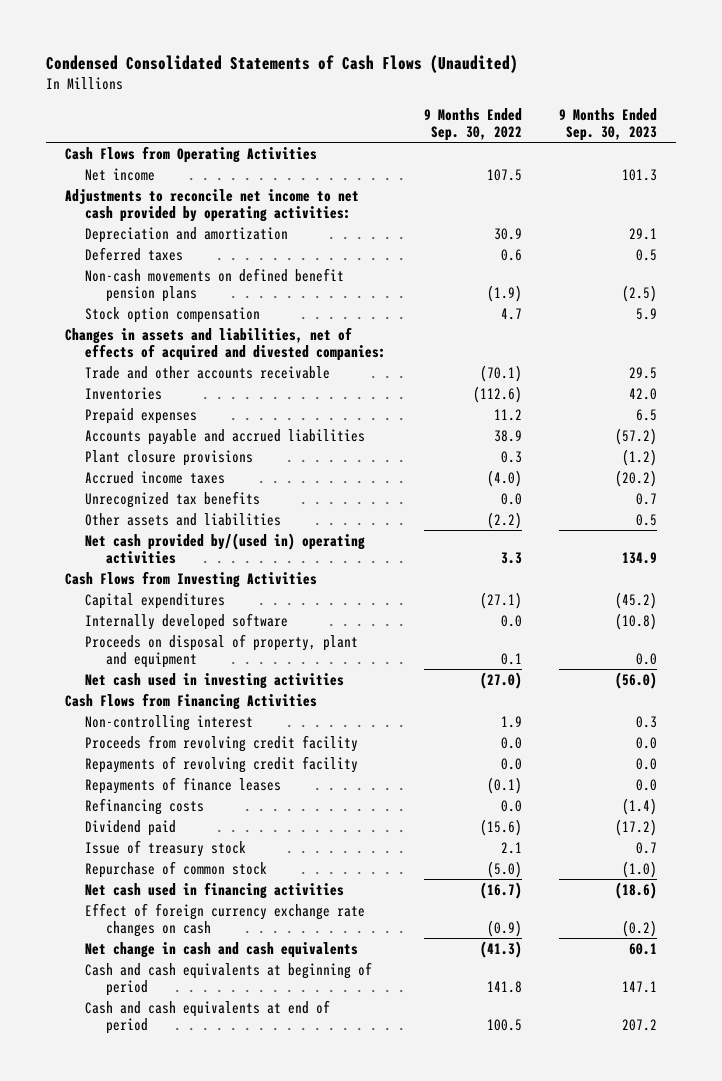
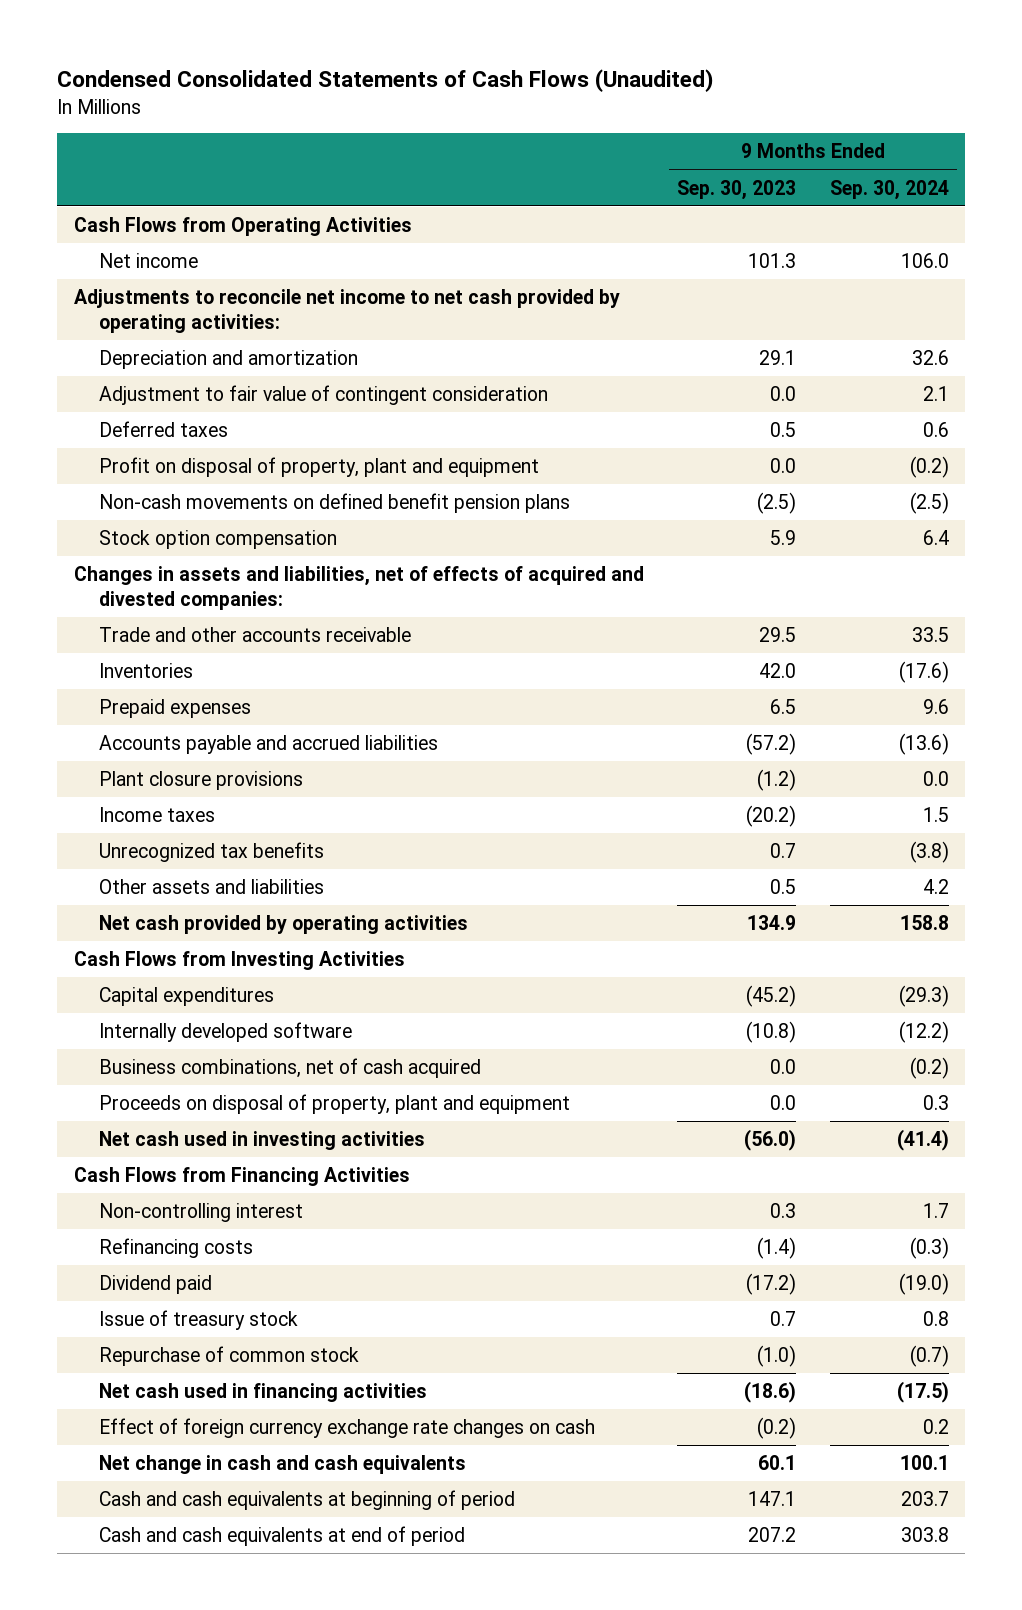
[423,107,522,141] 9 Months Ended Sep. 30, 2022 -> none
none -> [829,179,949,200] Sep. 30, 2024
none -> [99,385,549,406] Adjustment to fair value of contingent consideration
none -> [99,457,540,478] Profit on disposal of property, plant and equipment
[85,470,226,484] Accrued income taxes -> [99,807,216,823] Income taxes
[85,532,366,564] Net cash provided by/(used in) operating activities -> [99,915,469,935] Net cash provided by operating activities
none -> [99,1058,482,1079] Business combinations, net of cash acquired
[85,734,359,752] Proceeds from revolving credit facility -> none
[85,755,359,773] Repayments of revolving credit facility -> none
[85,776,282,794] Repayments of finance leases -> none

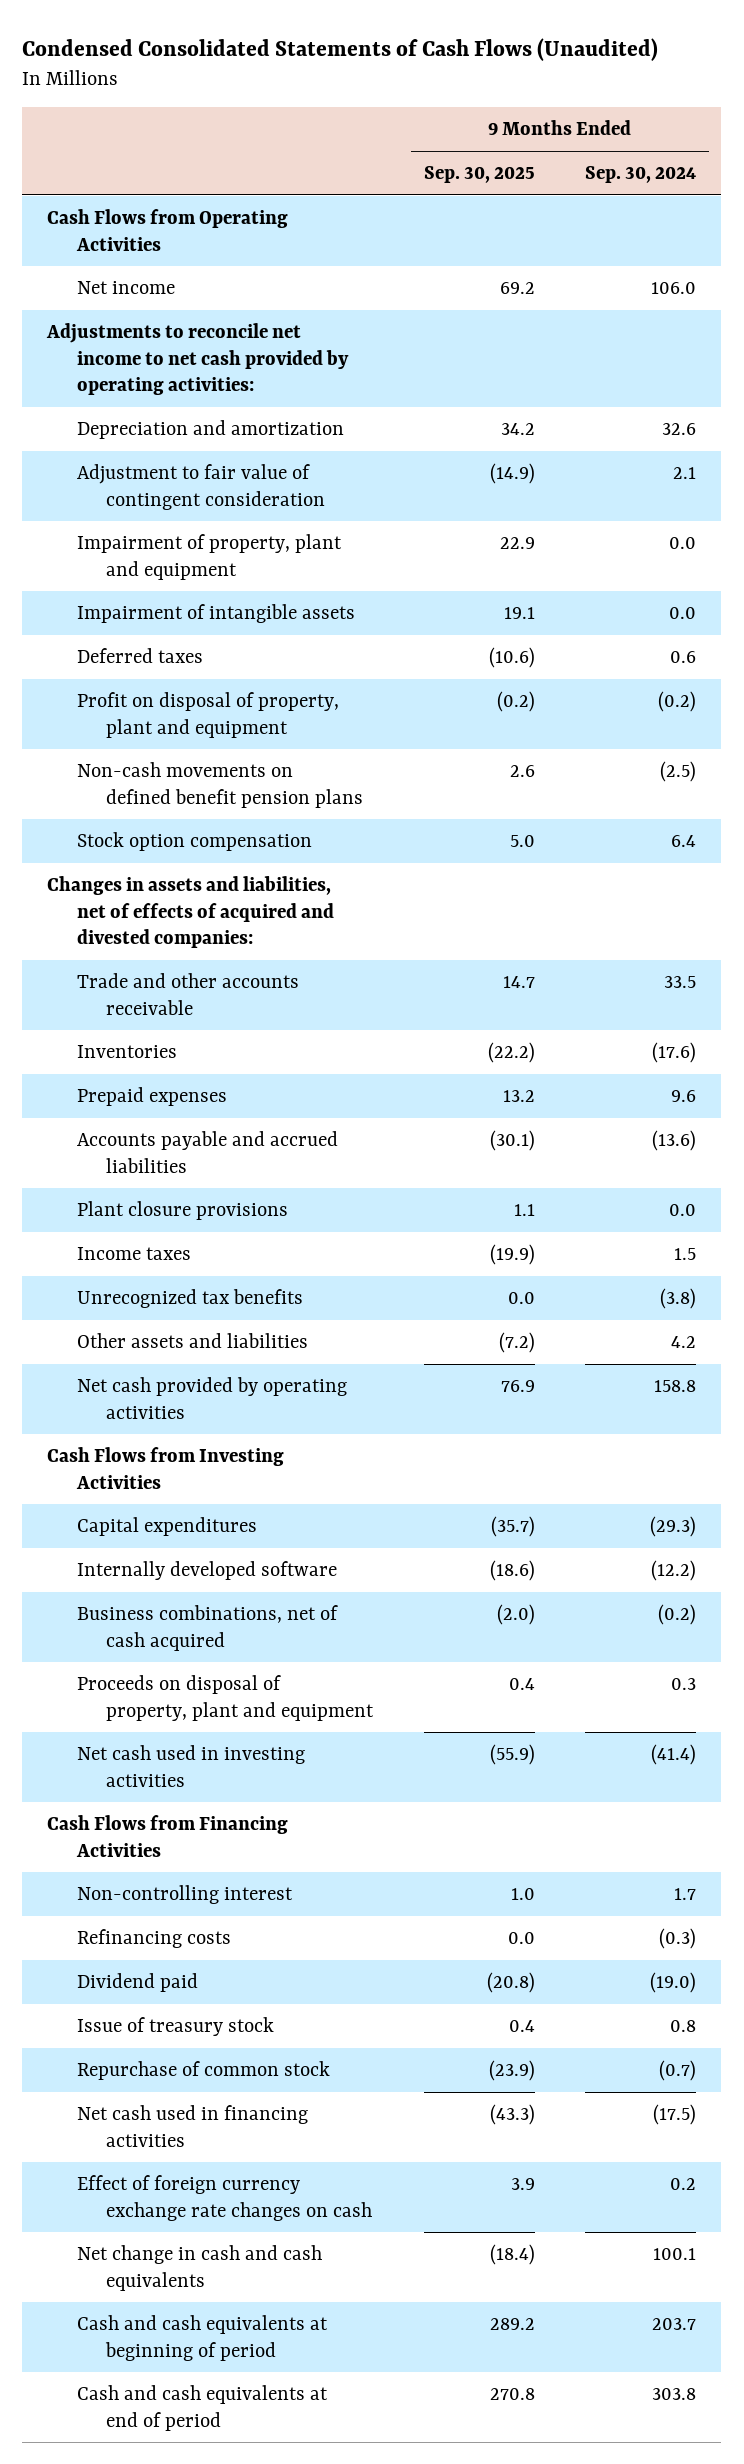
[677,179,797,200] Sep. 30, 2023 -> none
none -> [423,166,535,184] Sep. 30, 2025
none -> [76,534,342,580] Impairment of property, plant and equipment
none -> [76,604,355,624] Impairment of intangible assets

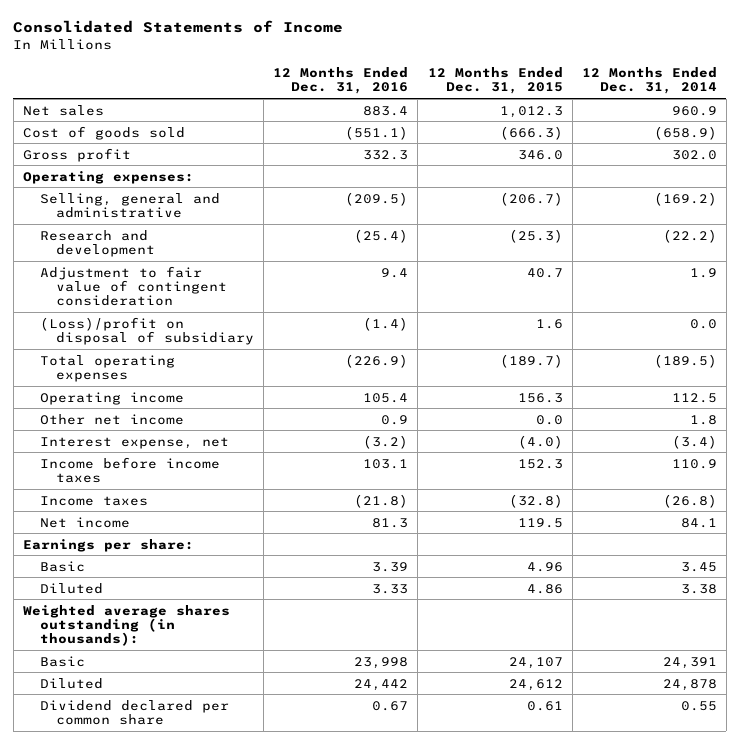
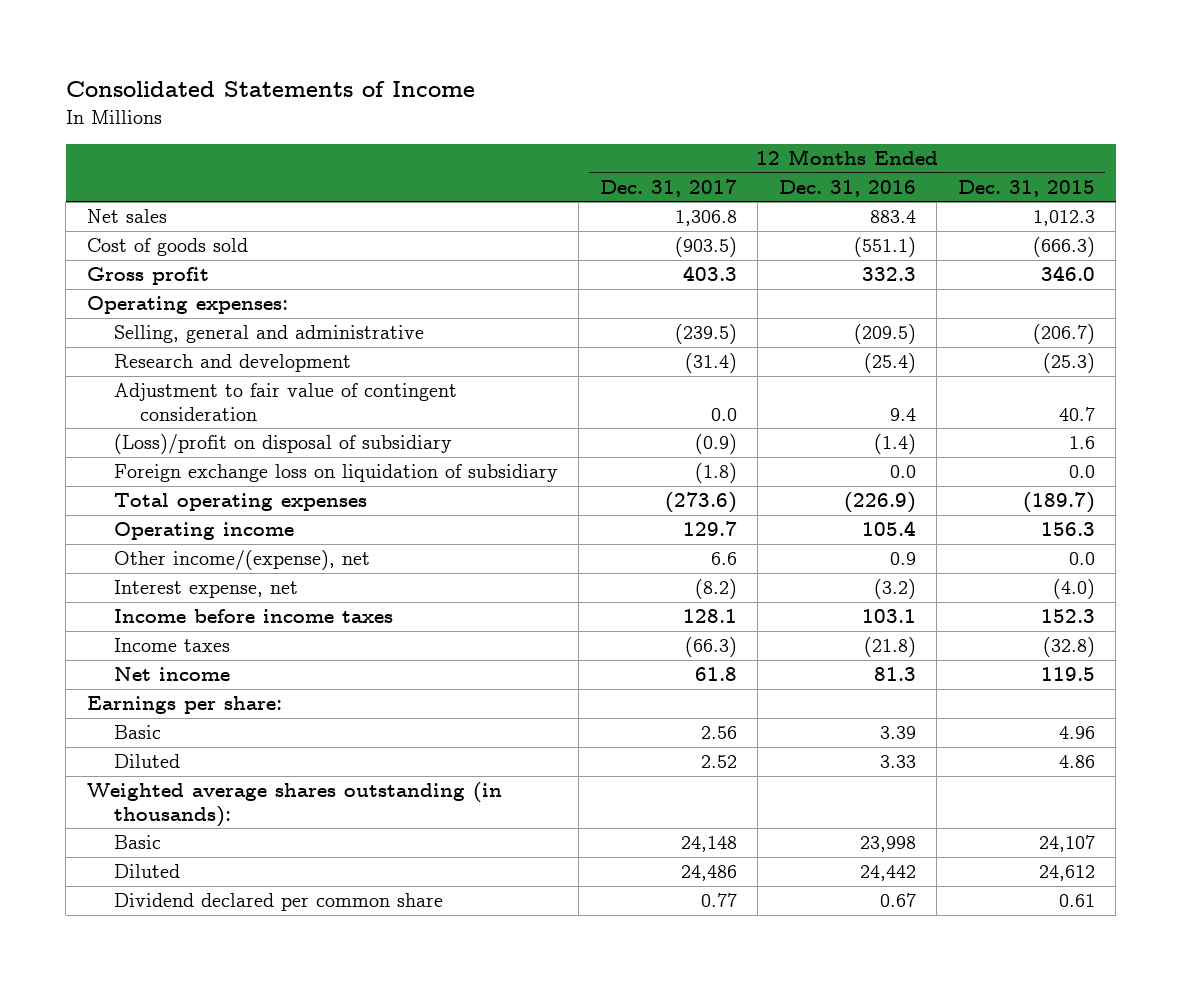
[581,66,717,95] 12 Months Ended Dec. 31, 2014 -> none
none -> [599,178,737,197] Dec. 31, 2017
none -> [113,464,558,483] Foreign exchange loss on liquidation of subsidiary
[39,413,184,425] Other net income -> [113,550,370,571] Other income/(expense), net

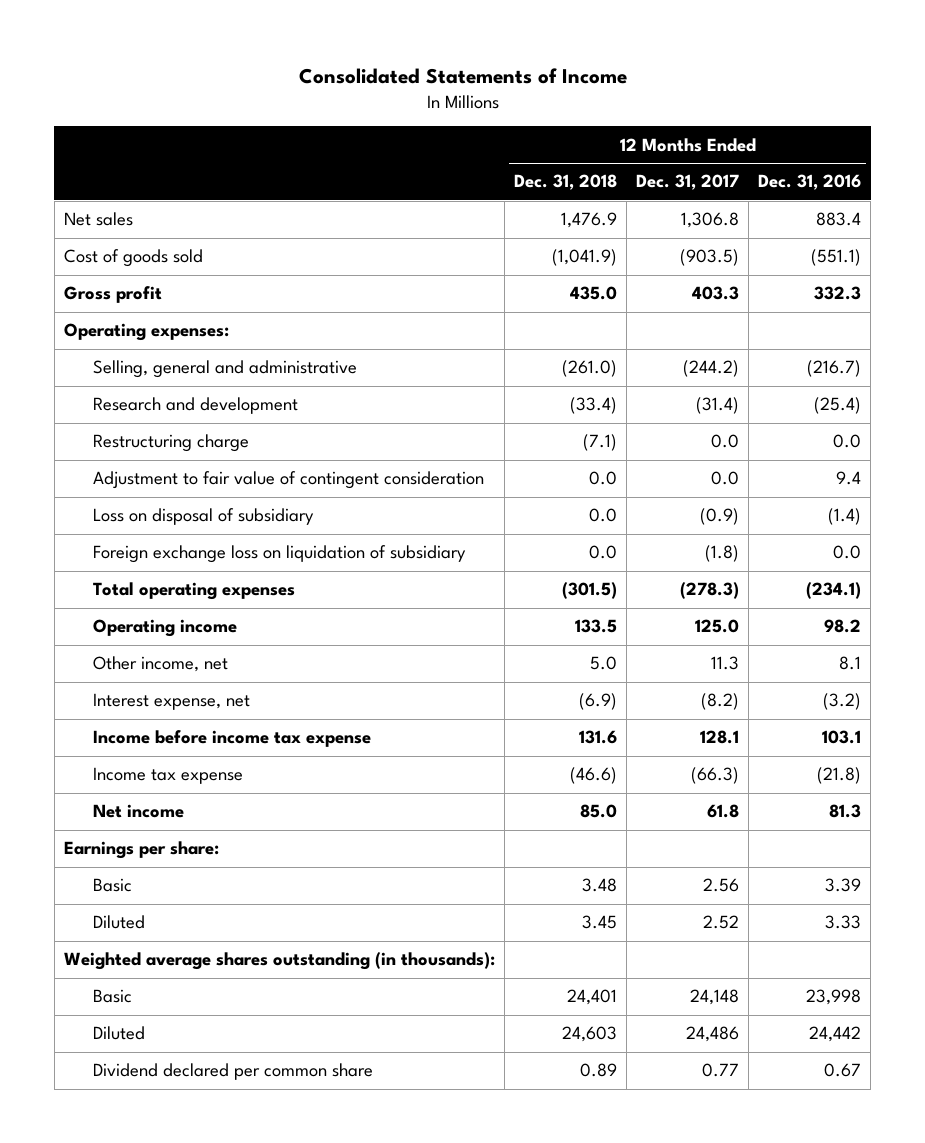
[957,179,1095,197] Dec. 31, 2015 -> none
none -> [513,174,617,191] Dec. 31, 2018
[674,324,737,345] (239.5) -> [683,360,740,378] (244.2)
[853,324,916,345] (209.5) -> [807,360,862,378] (216.7)
none -> [92,434,249,453] Restructuring charge
[113,434,452,455] (Loss)/profit on disposal of subsidiary -> [92,508,314,526] Loss on disposal of subsidiary
[664,492,737,514] (273.6) -> [680,582,740,600] (278.3)
[843,492,916,514] (226.9) -> [806,582,862,600] (234.1)
[682,521,737,537] 129.7 -> [695,619,740,634] 125.0
[861,521,916,537] 105.4 -> [824,619,862,634] 98.2
[113,550,370,571] Other income/(expense), net -> [92,656,228,673] Other income, net
[710,552,737,566] 6.6 -> [711,656,740,671] 11.3
[889,552,916,566] 0.9 -> [839,656,862,671] 8.1
[113,609,393,624] Income before income taxes -> [92,730,371,748] Income before income tax expense
[113,638,230,653] Income taxes -> [92,767,243,785] Income tax expense

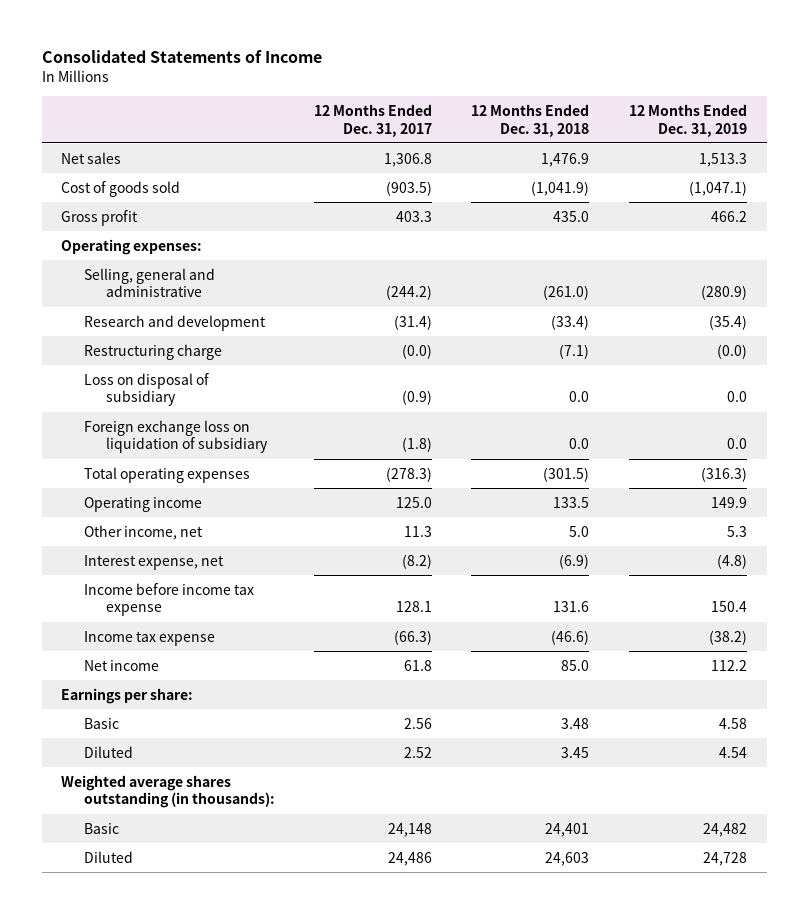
[758,174,862,191] Dec. 31, 2016 -> none
none -> [628,103,747,137] 12 Months Ended Dec. 31, 2019
[92,471,484,490] Adjustment to fair value of contingent consideration -> none
[711,434,740,449] 0.0 -> [402,343,433,359] (0.0)
[92,1063,373,1081] Dividend declared per common share -> none

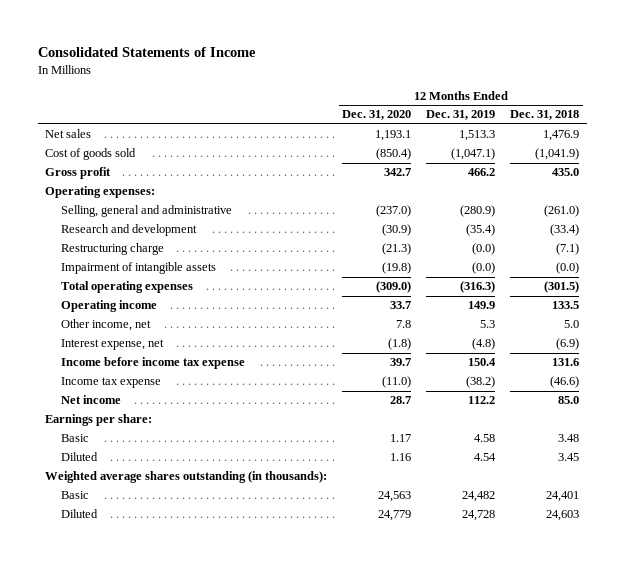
[314,103,433,137] 12 Months Ended Dec. 31, 2017 -> none
none -> [342,110,412,121] Dec. 31, 2020
[83,372,209,407] Loss on disposal of subsidiary -> none
[83,419,268,454] Foreign exchange loss on liquidation of subsidiary -> none
none -> [60,262,216,275] Impairment of intangible assets

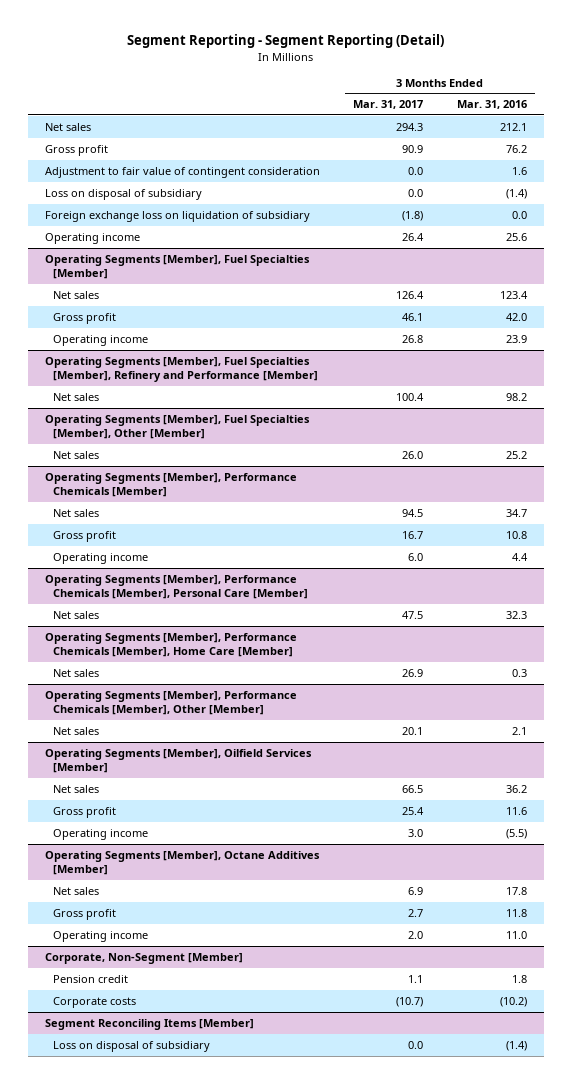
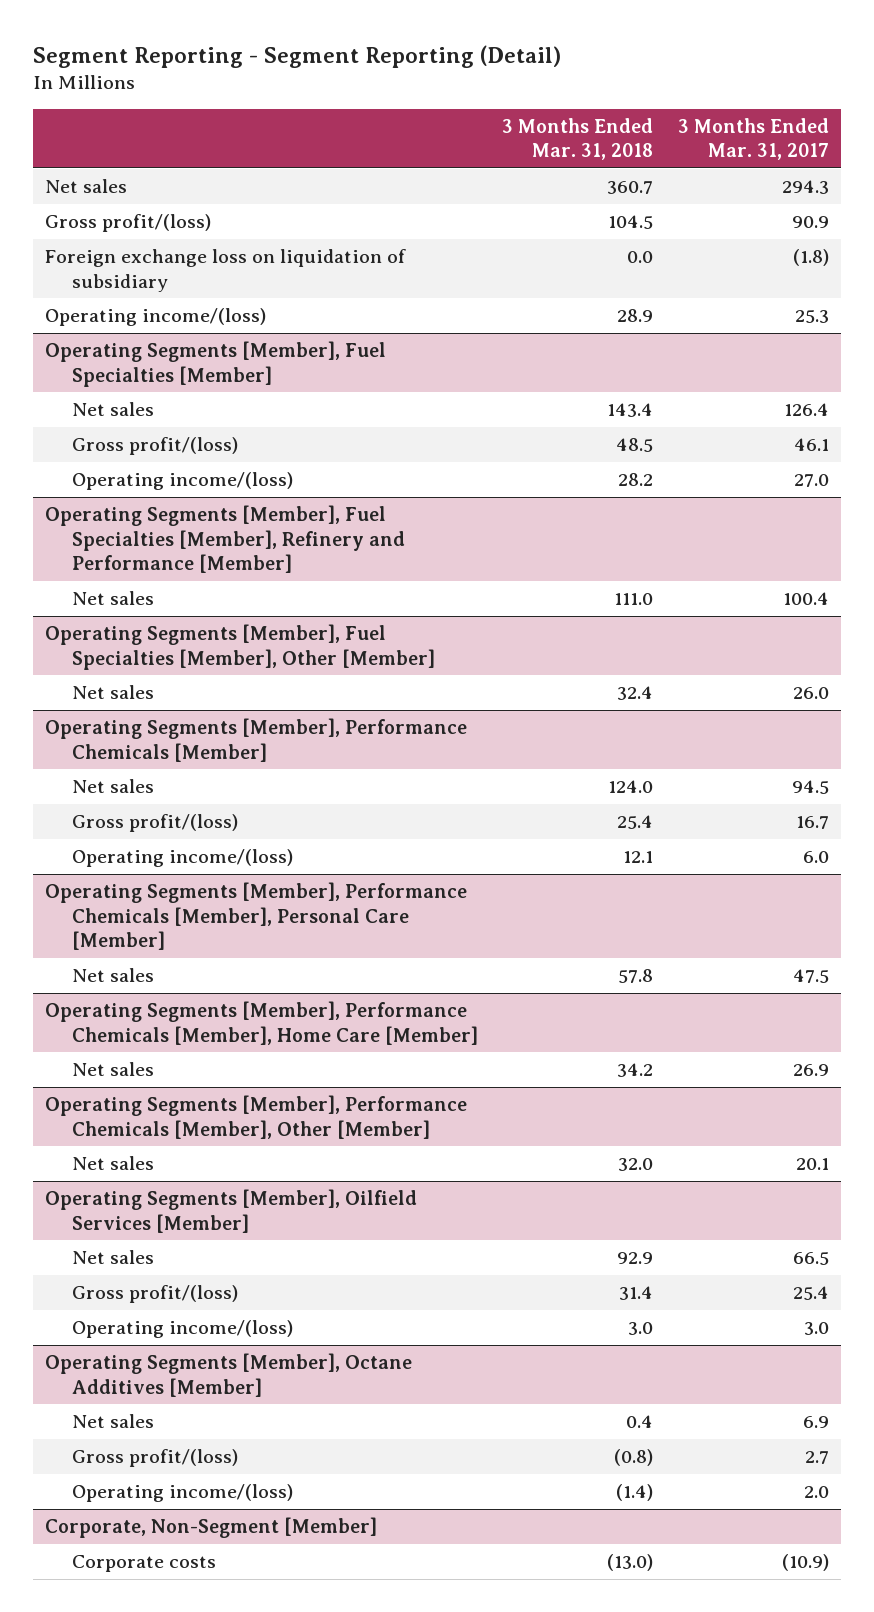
[456,100,527,110] Mar. 31, 2016 -> none
none -> [502,117,654,161] 3 Months Ended Mar. 31, 2018
[44,166,320,178] Adjustment to fair value of contingent consideration -> none
[44,188,202,200] Loss on disposal of subsidiary -> none
[44,144,108,156] Gross profit -> [44,213,211,232] Gross profit/(loss)
[44,232,140,244] Operating income -> [44,307,266,326] Operating income/(loss)
[402,232,425,241] 26.4 -> [795,309,830,323] 25.3
[52,312,116,324] Gross profit -> [71,436,238,455] Gross profit/(loss)
[52,334,148,346] Operating income -> [71,471,293,490] Operating income/(loss)
[402,334,424,343] 26.8 -> [794,473,830,487] 27.0
[52,530,116,542] Gross profit -> [71,813,238,832] Gross profit/(loss)
[52,552,148,564] Operating income -> [71,848,293,867] Operating income/(loss)
[52,806,116,818] Gross profit -> [71,1284,238,1303] Gross profit/(loss)
[52,828,148,840] Operating income -> [71,1319,293,1338] Operating income/(loss)
[52,908,116,920] Gross profit -> [71,1448,238,1467] Gross profit/(loss)
[52,930,148,942] Operating income -> [71,1483,293,1502] Operating income/(loss)
[52,974,128,983] Pension credit -> none
[44,1018,254,1030] Segment Reconciling Items [Member] -> none
[52,1040,210,1052] Loss on disposal of subsidiary -> none
[396,996,424,1007] (10.7) -> [782,1553,830,1571] (10.9)

